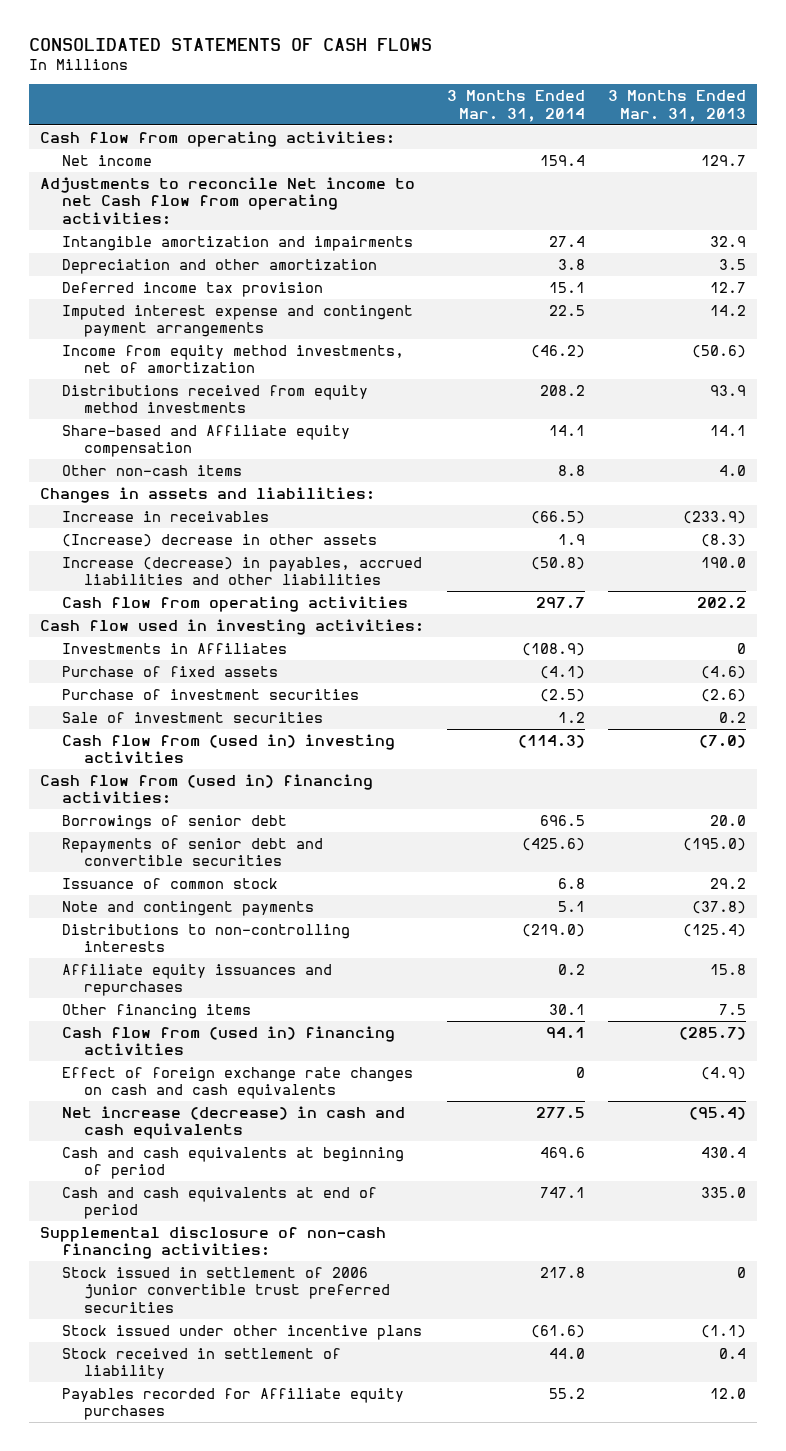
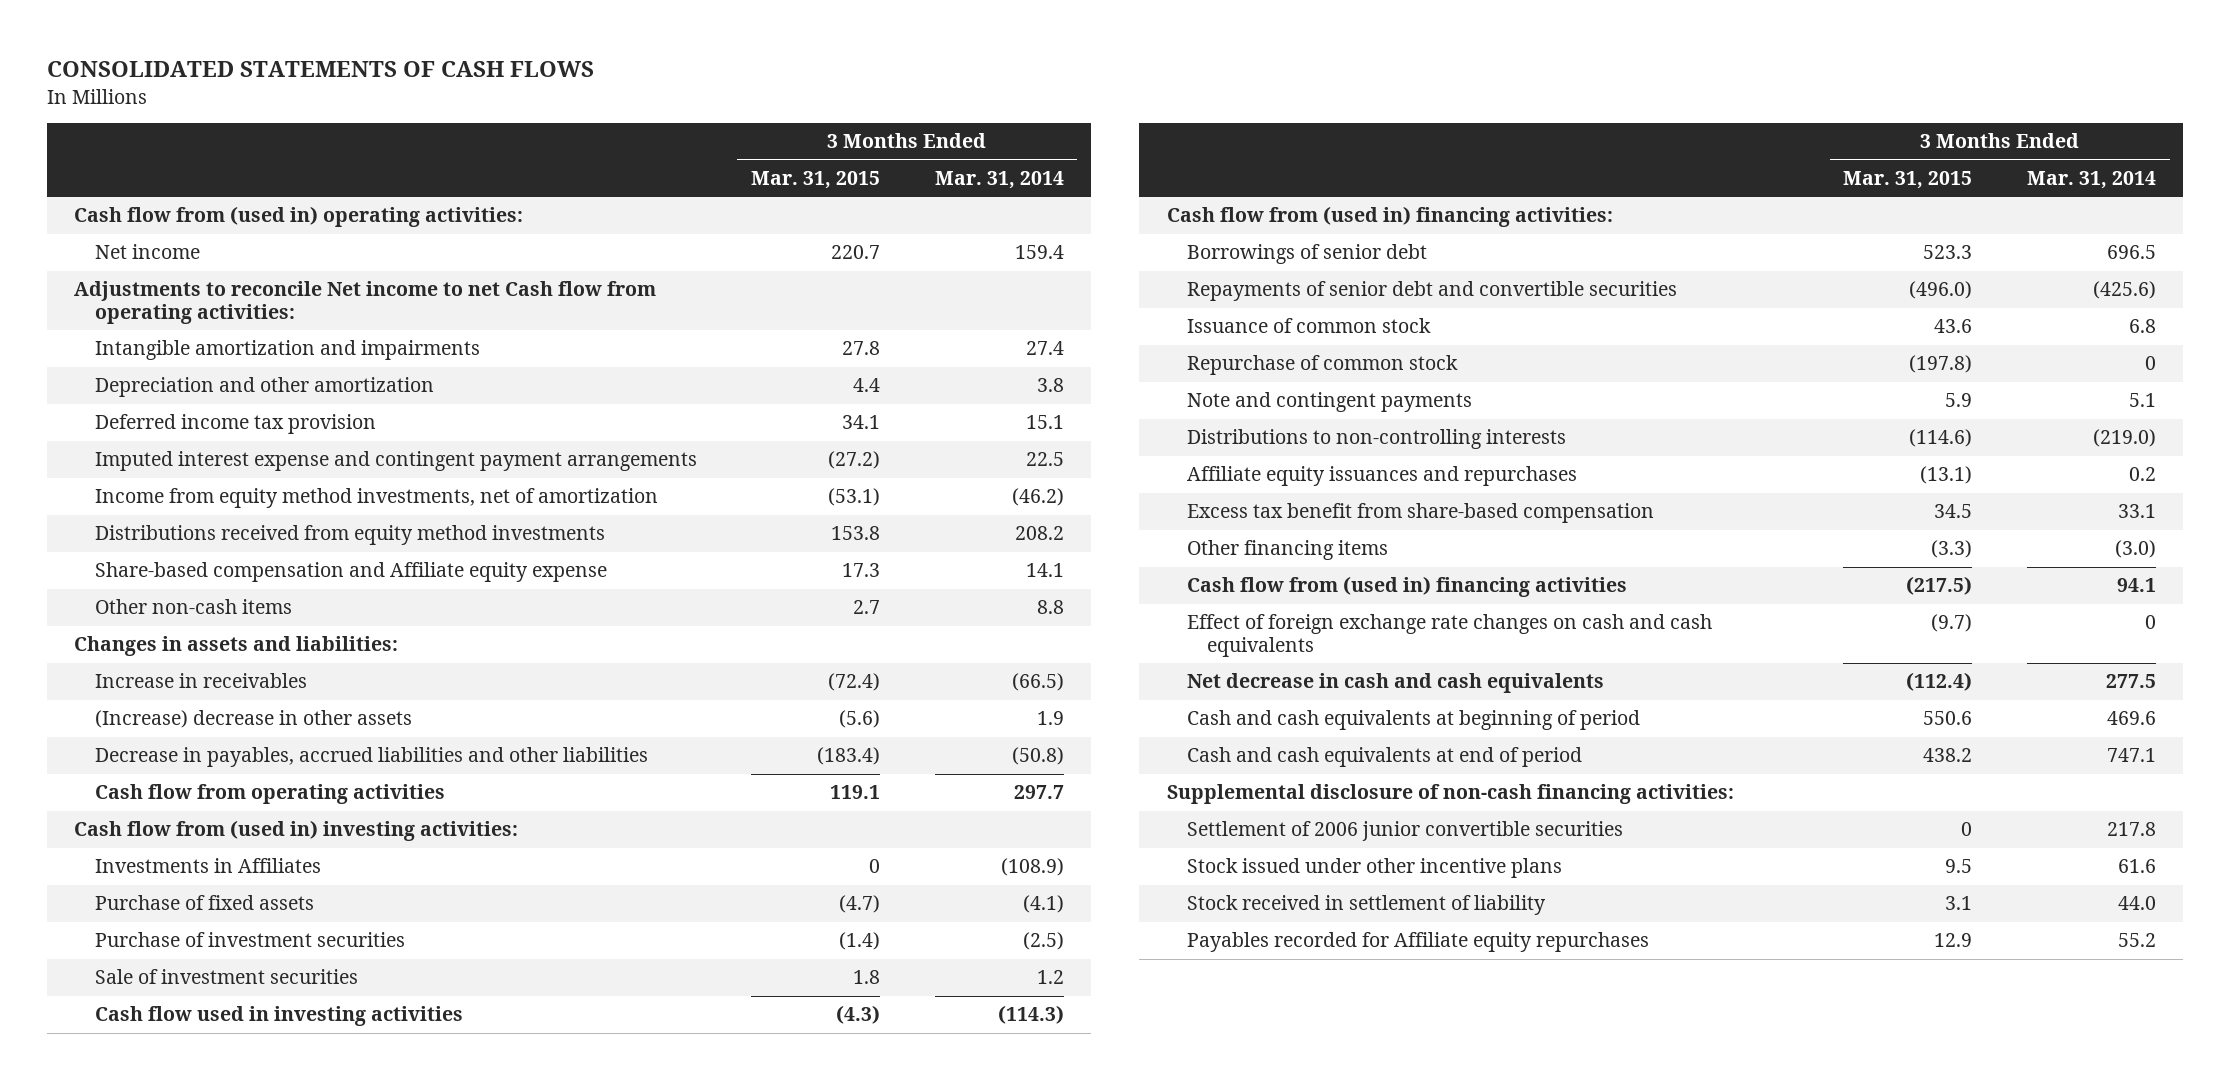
[607,90,746,122] 3 Months Ended Mar. 31, 2013 -> none
none -> [751,171,881,190] Mar. 31, 2015
[40,130,396,147] Cash flow from operating activities: -> [74,206,524,228] Cash flow from (used in) operating activities:
[62,424,351,458] Share-based and Affiliate equity compensation -> [94,562,607,583] Share-based compensation and Affiliate equity expense
[62,556,423,586] Increase (decrease) in payables, accrued liabilities and other liabilities -> [94,747,648,768] Decrease in payables, accrued liabilities and other liabilities
[40,618,425,635] Cash flow used in investing activities: -> [74,820,519,842] Cash flow from (used in) investing activities:
[62,733,396,764] Cash flow from (used in) investing activities -> [94,1006,463,1027] Cash flow used in investing activities
none -> [1186,355,1458,376] Repurchase of common stock
none -> [1186,503,1654,524] Excess tax benefit from share-based compensation
[549,1003,586,1015] 30.1 -> [2114,540,2156,559] (3.0)
[62,1105,406,1140] Net increase (decrease) in cash and cash equivalents -> [1186,673,1604,694] Net decrease in cash and cash equivalents
[62,1266,390,1313] Stock issued in settlement of 2006 junior convertible trust preferred securities -> [1186,821,1623,842] Settlement of 2006 junior convertible securities
[531,1324,586,1338] (61.6) -> [2117,859,2156,874] 61.6
[62,1387,405,1421] Payables recorded for Affiliate equity purchases -> [1186,932,1649,953] Payables recorded for Affiliate equity repurchases

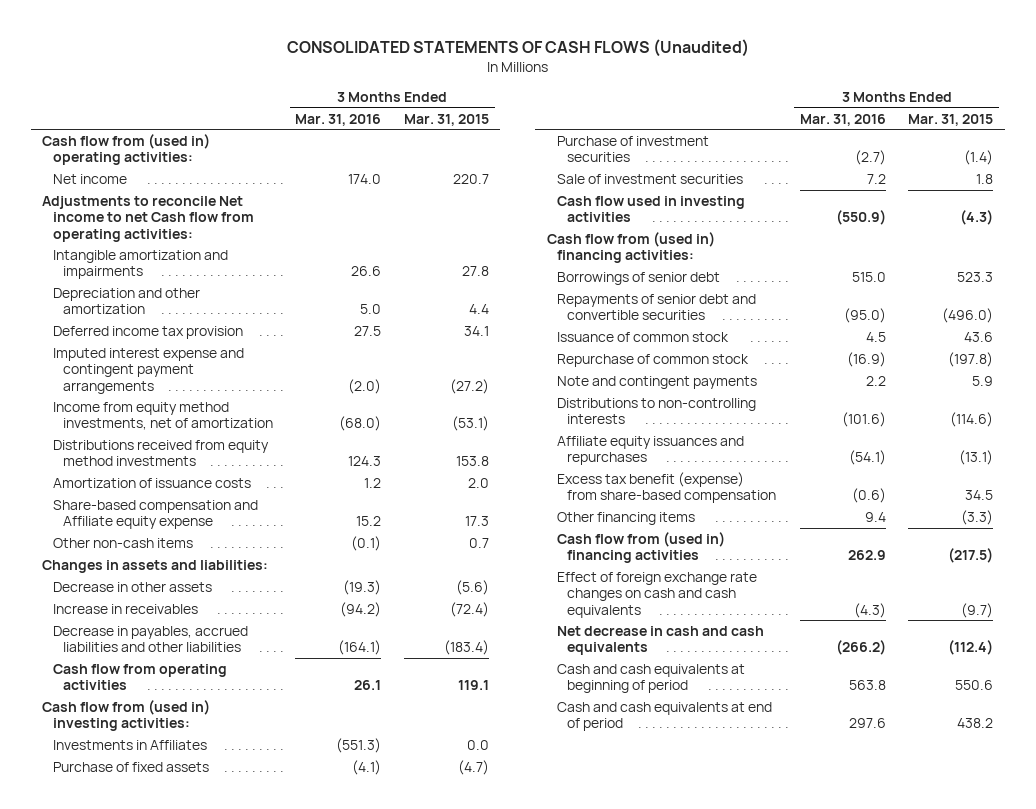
[47,61,595,78] CONSOLIDATED STATEMENTS OF CASH FLOWS -> [286,38,749,57] CONSOLIDATED STATEMENTS OF CASH FLOWS (Unaudited)
[934,171,1064,190] Mar. 31, 2014 -> none
none -> [295,113,382,126] Mar. 31, 2016
none -> [52,478,251,489] Amortization of issuance costs
[853,600,881,615] 2.7 -> [468,538,489,549] 0.7
none -> [52,582,212,593] Decrease in other assets
[94,710,412,729] (Increase) decrease in other assets -> none
[869,859,881,874] 0 -> [466,740,489,751] 0.0
[1186,503,1654,524] Excess tax benefit from share-based compensation -> [557,472,777,504] Excess tax benefit (expense) from share-based compensation
[1166,784,1734,805] Supplemental disclosure of non-cash financing activities: -> none
[1186,821,1623,842] Settlement of 2006 junior convertible securities -> none
[1186,858,1562,879] Stock issued under other incentive plans -> none
[1186,895,1546,916] Stock received in settlement of liability -> none
[1186,932,1649,953] Payables recorded for Affiliate equity repurchases -> none

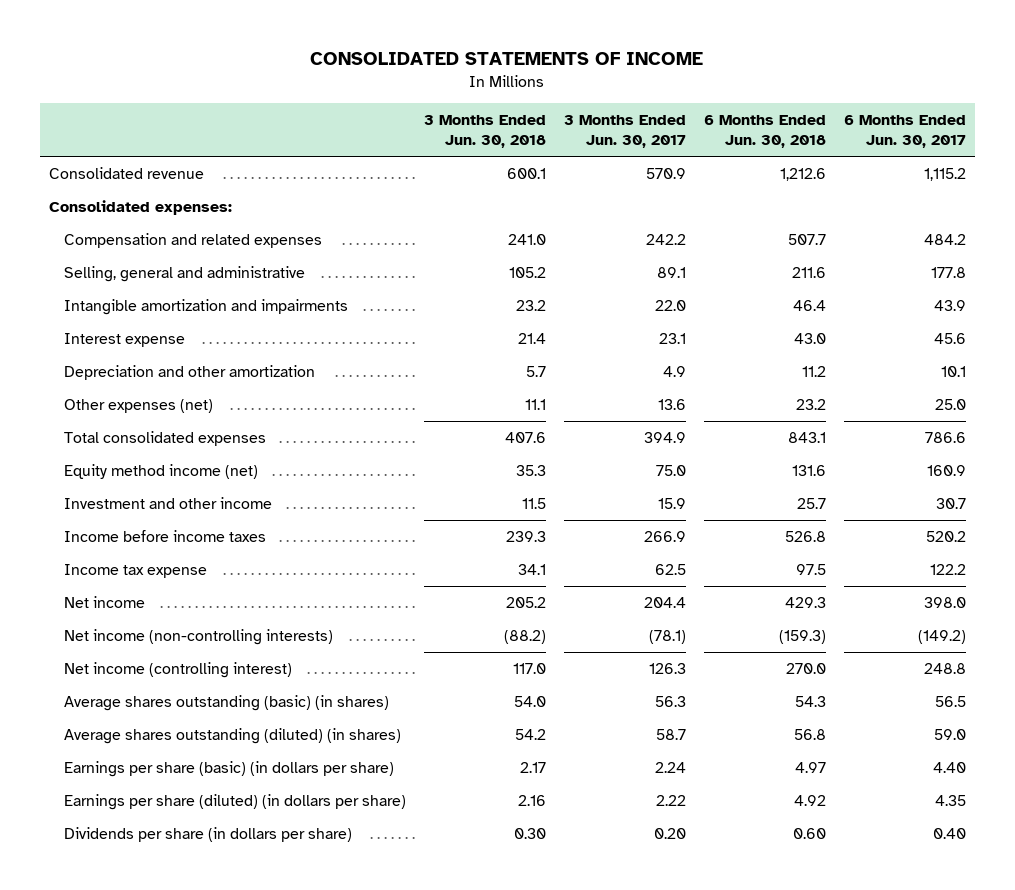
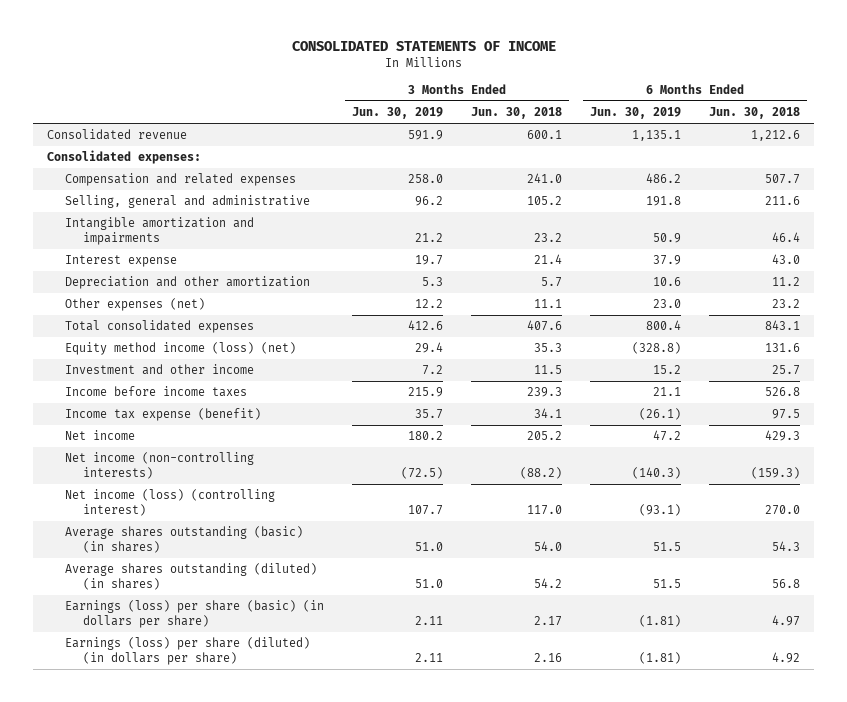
[563,114,686,149] 3 Months Ended Jun. 30, 2017 -> none
[843,114,966,149] 6 Months Ended Jun. 30, 2017 -> none
none -> [352,107,444,120] Jun. 30, 2019
none -> [590,107,682,120] Jun. 30, 2019
[63,463,258,479] Equity method income (net) -> [65,342,297,356] Equity method income (loss) (net)
[63,563,207,578] Income tax expense -> [65,408,262,422] Income tax expense (benefit)
[63,661,292,678] Net income (controlling interest) -> [65,489,276,516] Net income (loss) (controlling interest)
[63,826,352,842] Dividends per share (in dollars per share) -> none
[63,760,394,777] Earnings per share (basic) (in dollars per share) -> [65,600,325,628] Earnings (loss) per share (basic) (in dollars per share)
[63,793,406,810] Earnings per share (diluted) (in dollars per share) -> [65,637,311,665] Earnings (loss) per share (diluted) (in dollars per share)

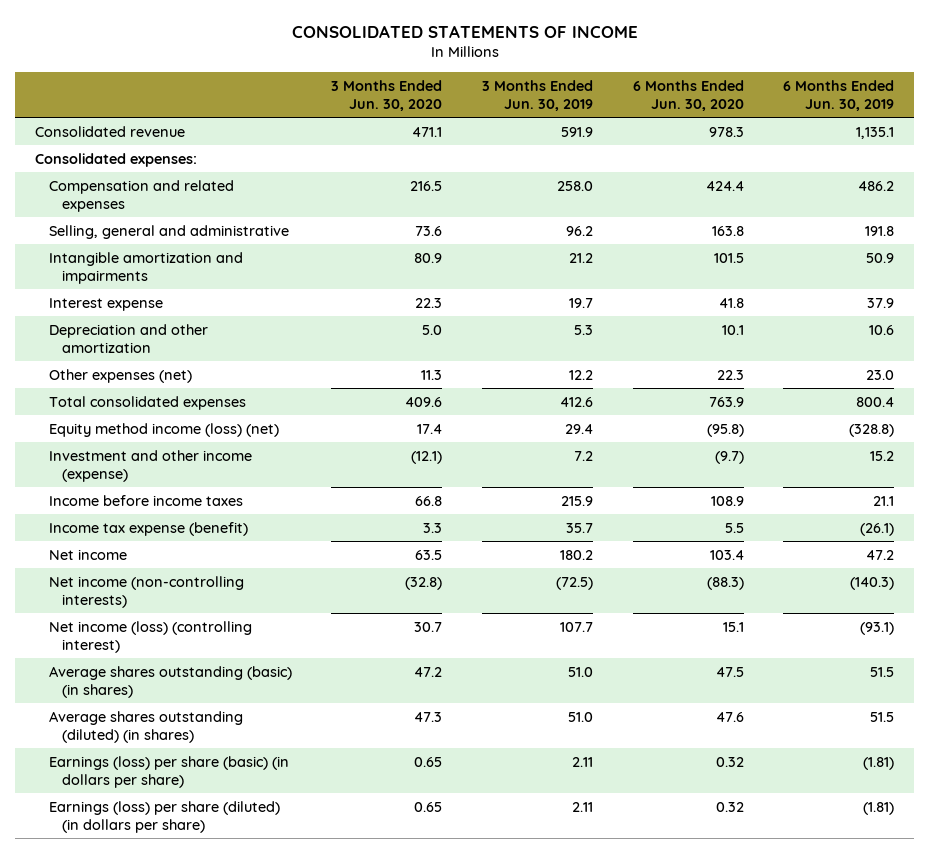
[471,107,563,120] Jun. 30, 2018 -> none
[709,107,801,120] Jun. 30, 2018 -> none
none -> [331,79,443,111] 3 Months Ended Jun. 30, 2020
none -> [632,79,744,111] 6 Months Ended Jun. 30, 2020
[65,364,255,376] Investment and other income -> [48,449,252,482] Investment and other income (expense)

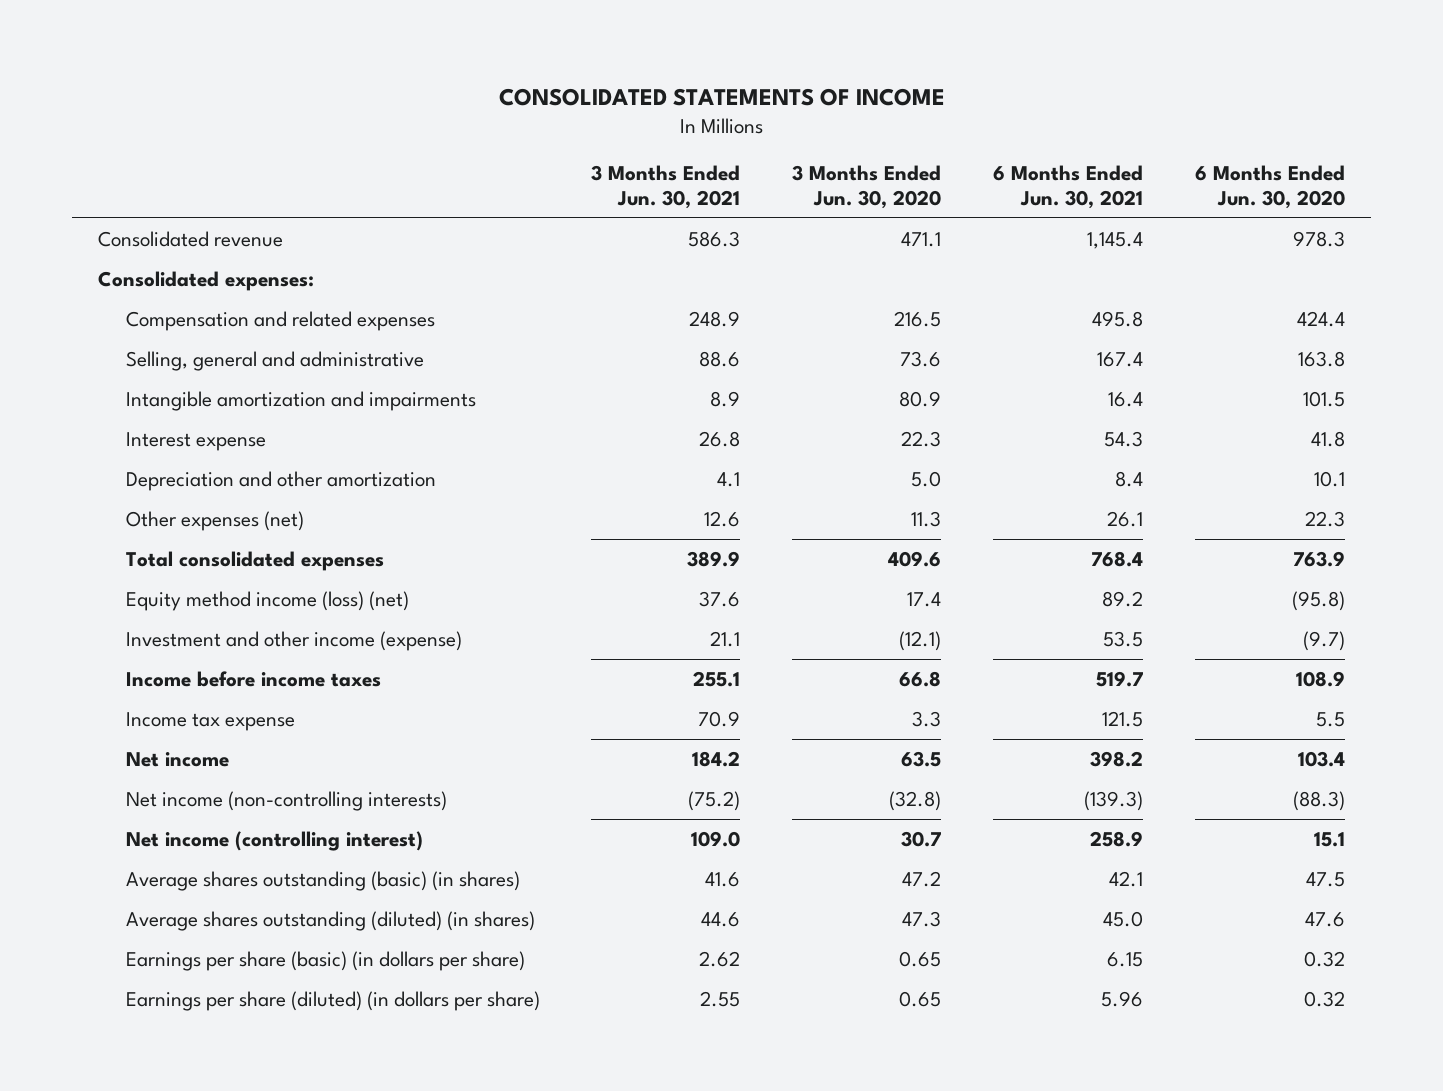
[481,79,593,111] 3 Months Ended Jun. 30, 2019 -> none
[783,79,895,111] 6 Months Ended Jun. 30, 2019 -> none
none -> [591,165,741,209] 3 Months Ended Jun. 30, 2021
none -> [993,165,1144,209] 6 Months Ended Jun. 30, 2021
[48,521,248,536] Income tax expense (benefit) -> [125,711,295,731] Income tax expense
[48,620,252,653] Net income (loss) (controlling interest) -> [125,830,423,851] Net income (controlling interest)
[48,755,289,788] Earnings (loss) per share (basic) (in dollars per share) -> [125,950,525,971] Earnings per share (basic) (in dollars per share)
[48,800,280,833] Earnings (loss) per share (diluted) (in dollars per share) -> [125,990,540,1011] Earnings per share (diluted) (in dollars per share)

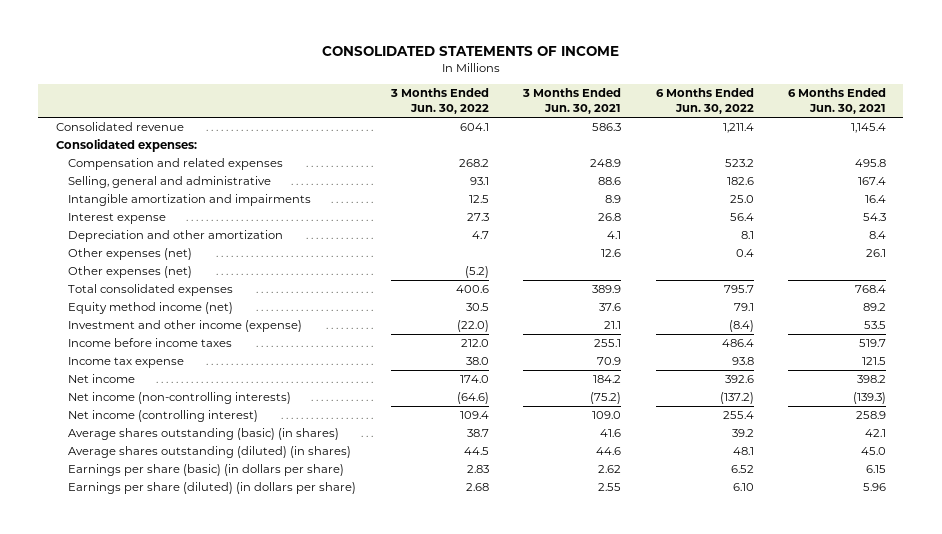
[792,165,942,209] 3 Months Ended Jun. 30, 2020 -> none
[1194,165,1345,209] 6 Months Ended Jun. 30, 2020 -> none
none -> [389,88,489,115] 3 Months Ended Jun. 30, 2022
none -> [655,88,754,115] 6 Months Ended Jun. 30, 2022
none -> [68,266,193,279] Other expenses (net)
[125,590,409,611] Equity method income (loss) (net) -> [68,302,234,315] Equity method income (net)

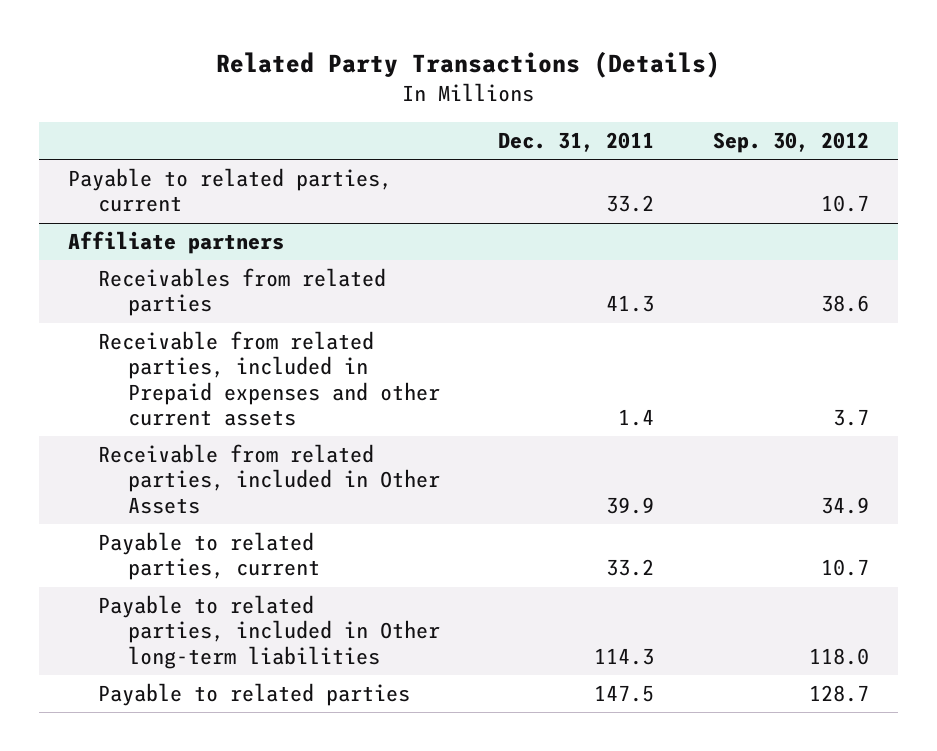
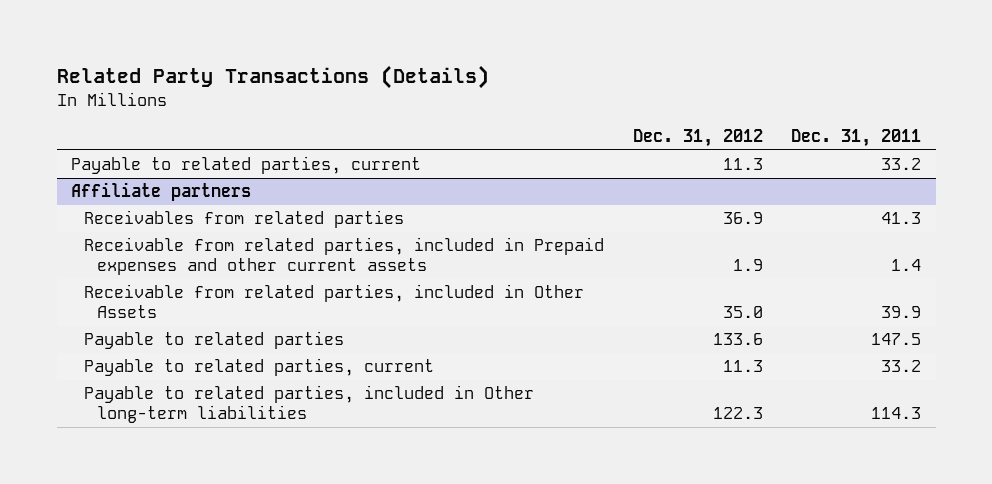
[712,132,869,154] Sep. 30, 2012 -> none
none -> [632,129,763,148] Dec. 31, 2012
[97,683,410,707] Payable to related parties -> [84,331,345,350] Payable to related parties

